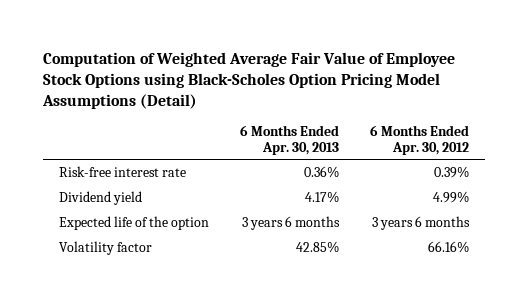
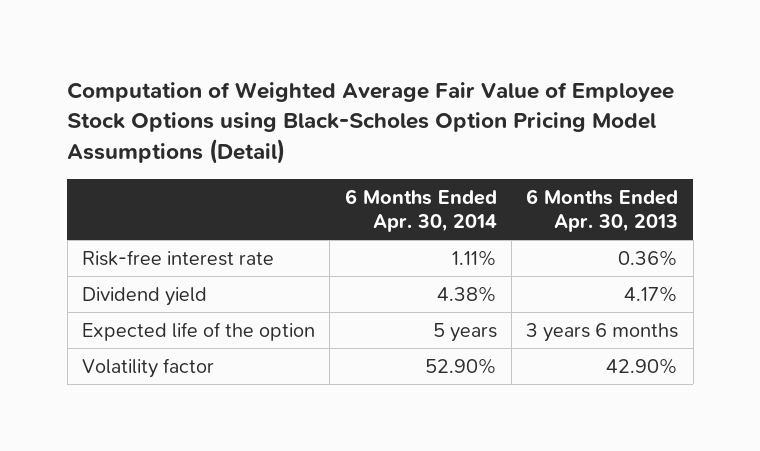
[370,125,470,155] 6 Months Ended Apr. 30, 2012 -> none
none -> [344,188,497,233] 6 Months Ended Apr. 30, 2014
[296,240,340,253] 42.85% -> [606,357,679,374] 42.90%

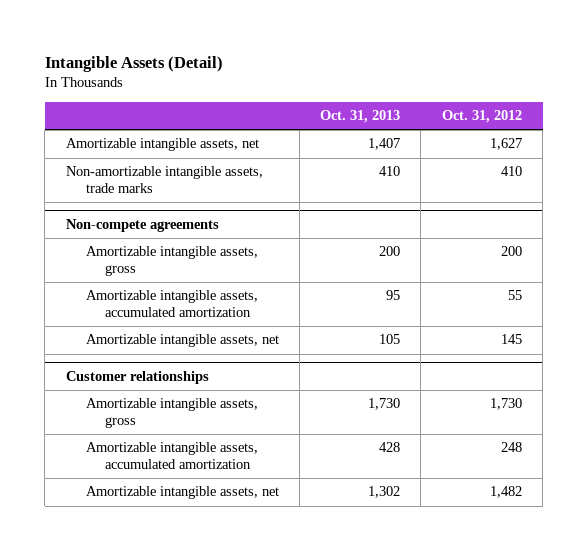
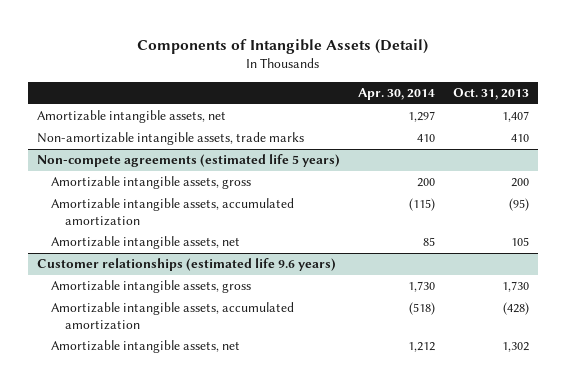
[44,55,223,72] Intangible Assets (Detail) -> [137,38,429,54] Components of Intangible Assets (Detail)
[441,110,522,124] Oct. 31, 2012 -> none
none -> [358,88,436,101] Apr. 30, 2014
[65,218,219,232] Non-compete agreements -> none
none -> [37,154,341,168] Non-compete agreements (estimated life 5 years)
[386,290,401,301] 95 -> [508,198,529,212] (95)
[65,370,209,384] Customer relationships -> none
none -> [37,258,337,272] Customer relationships (estimated life 9.6 years)
[379,442,401,453] 428 -> [502,302,529,316] (428)

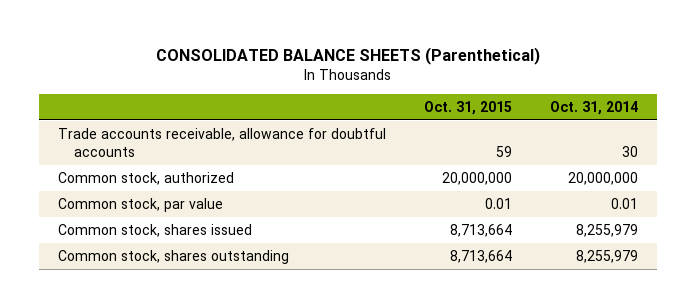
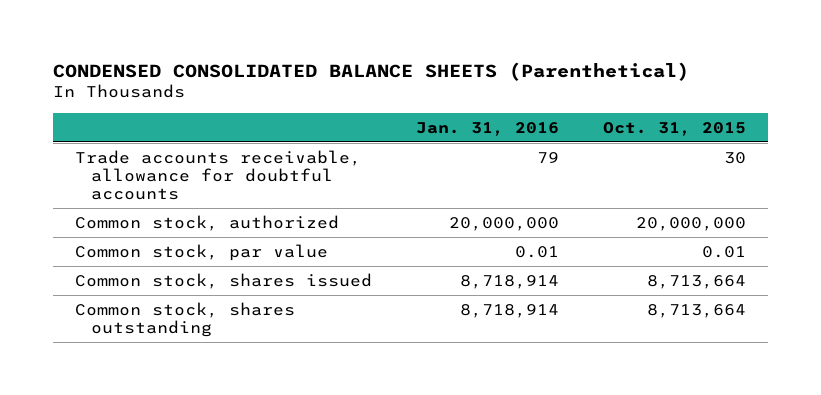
[155,47,540,66] CONSOLIDATED BALANCE SHEETS (Parenthetical) -> [52,61,689,81] CONDENSED CONSOLIDATED BALANCE SHEETS (Parenthetical)
[549,101,638,116] Oct. 31, 2014 -> none
none -> [415,121,559,136] Jan. 31, 2016
[495,146,512,158] 59 -> [723,151,746,164] 30

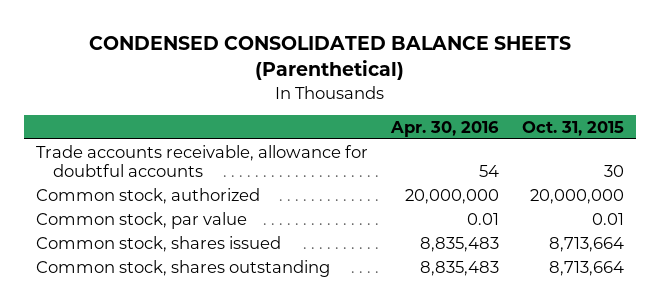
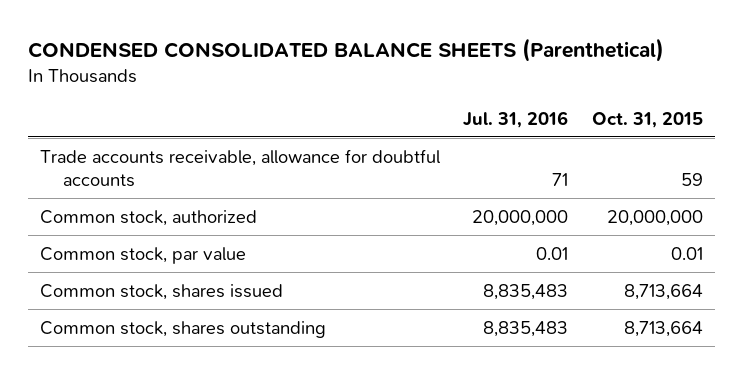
[390,120,500,137] Apr. 30, 2016 -> none
none -> [463,110,569,128] Jul. 31, 2016
[604,165,625,178] 30 -> [680,172,703,186] 59

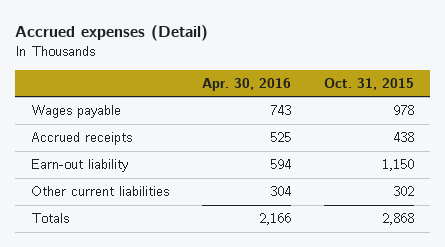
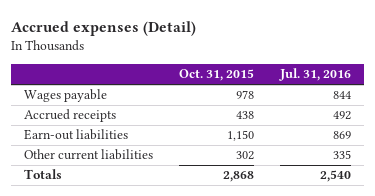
[201,77,291,91] Apr. 30, 2016 -> none
none -> [278,68,351,82] Jul. 31, 2016
[31,159,129,173] Earn-out liability -> [24,129,129,141] Earn-out liabilities

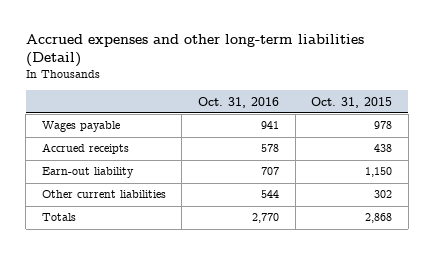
[11,21,197,37] Accrued expenses (Detail) -> [25,34,364,68] Accrued expenses and other long-term liabilities (Detail)
[278,68,351,82] Jul. 31, 2016 -> none
none -> [198,96,280,108] Oct. 31, 2016
[24,129,129,141] Earn-out liabilities -> [41,167,134,179] Earn-out liability

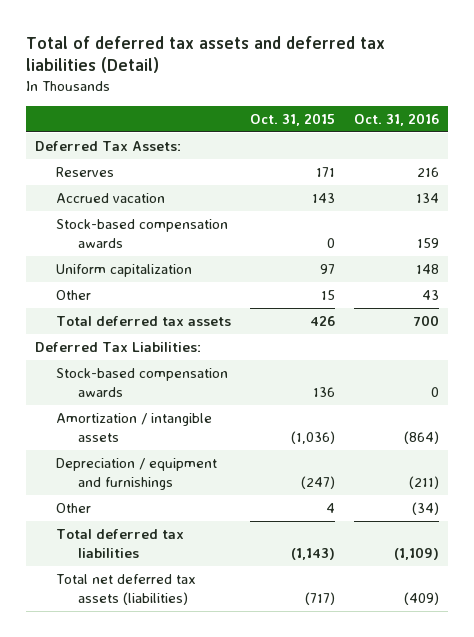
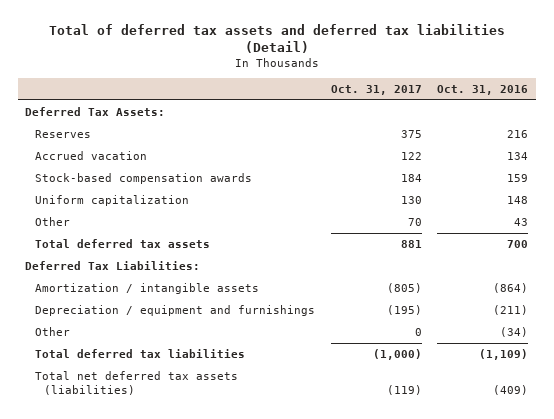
[249,112,335,126] Oct. 31, 2015 -> none
none -> [330,84,422,95] Oct. 31, 2017
[56,367,229,397] Stock-based compensation awards -> none

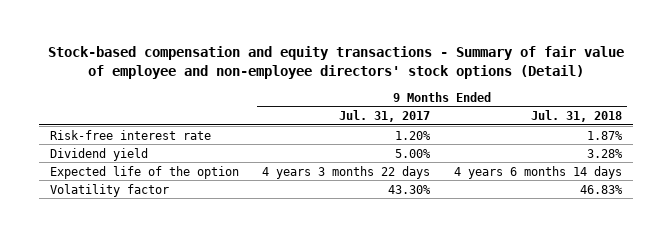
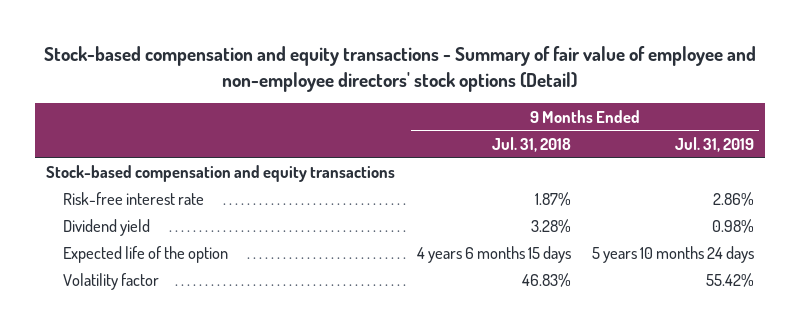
[339,110,431,123] Jul. 31, 2017 -> none
none -> [674,136,754,152] Jul. 31, 2019
none -> [46,164,396,182] Stock-based compensation and equity transactions
[453,165,622,179] 4 years 6 months 14 days -> [416,245,571,263] 4 years 6 months 15 days

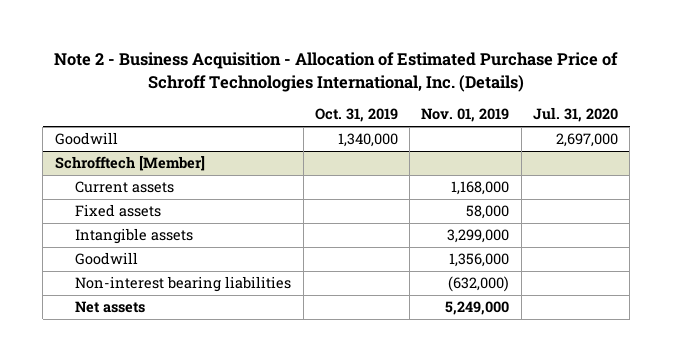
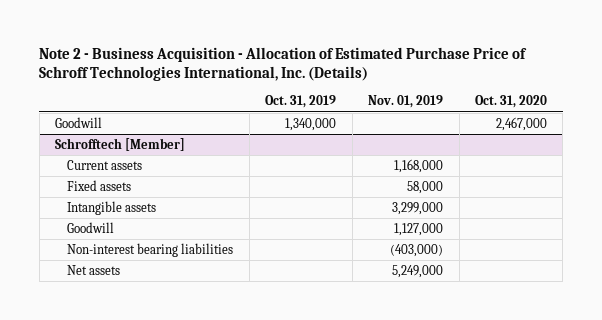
[532,107,618,123] Jul. 31, 2020 -> none
none -> [474,95,547,109] Oct. 31, 2020
[449,253,510,268] 1,356,000 -> [394,222,444,236] 1,127,000
[448,276,510,293] (632,000) -> [390,243,444,257] (403,000)

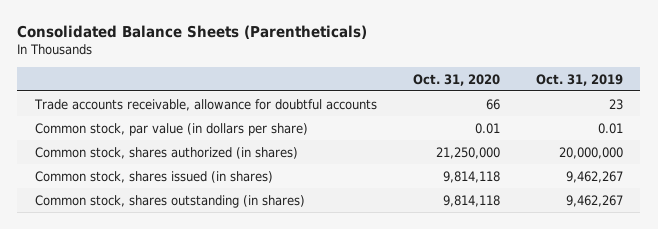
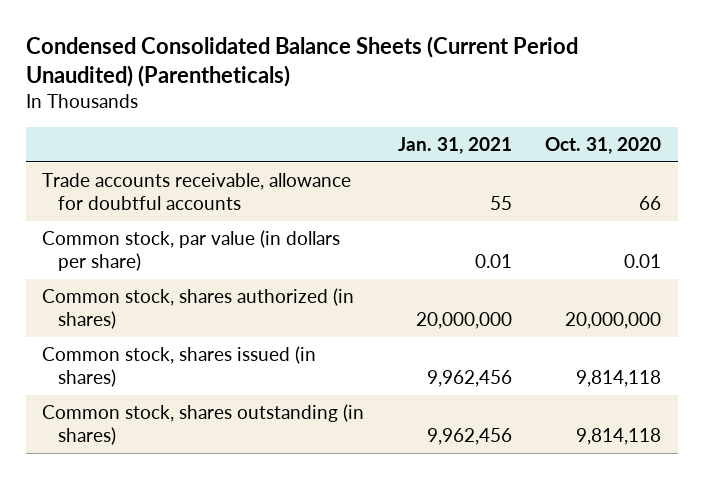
[17,25,368,40] Consolidated Balance Sheets (Parentheticals) -> [25,36,578,88] Condensed Consolidated Balance Sheets (Current Period Unaudited) (Parentheticals)
[535,73,623,86] Oct. 31, 2019 -> none
none -> [397,136,512,154] Jan. 31, 2021
[435,146,500,159] 21,250,000 -> [565,311,662,329] 20,000,000

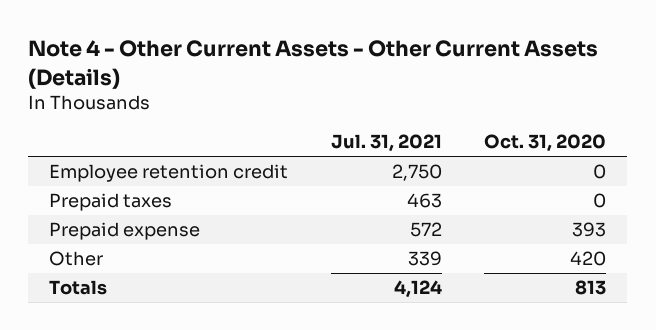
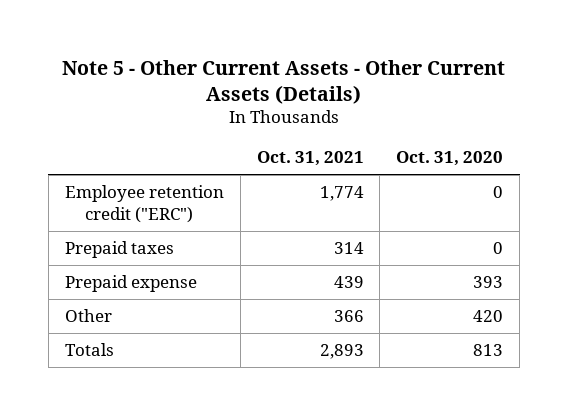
[28,40,599,89] Note 4 - Other Current Assets - Other Current Assets (Details) -> [62,59,506,104] Note 5 - Other Current Assets - Other Current Assets (Details)
[330,134,442,153] Jul. 31, 2021 -> none
none -> [256,151,364,167] Oct. 31, 2021
[49,163,289,182] Employee retention credit -> [64,185,224,223] Employee retention credit ("ERC")

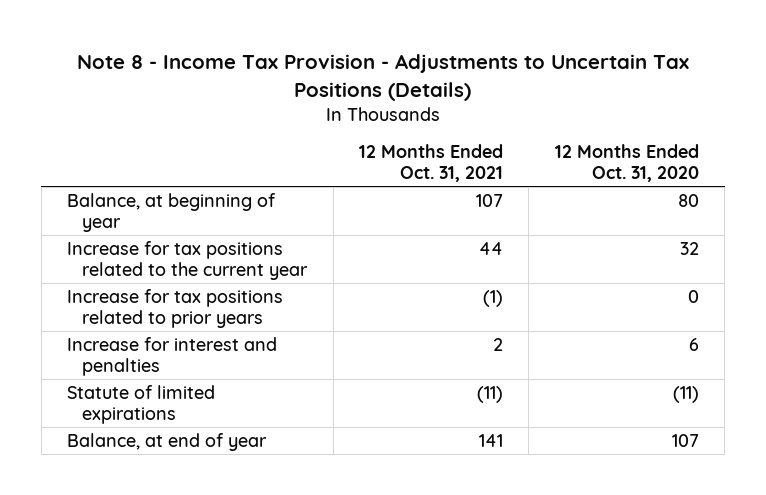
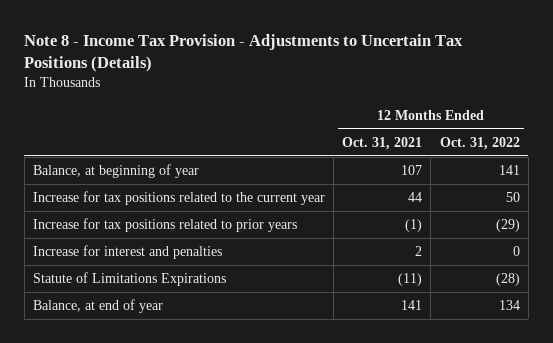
[554,144,699,183] 12 Months Ended Oct. 31, 2020 -> none
none -> [439,136,520,150] Oct. 31, 2022
[67,384,216,424] Statute of limited expirations -> [32,272,226,287] Statute of Limitations Expirations

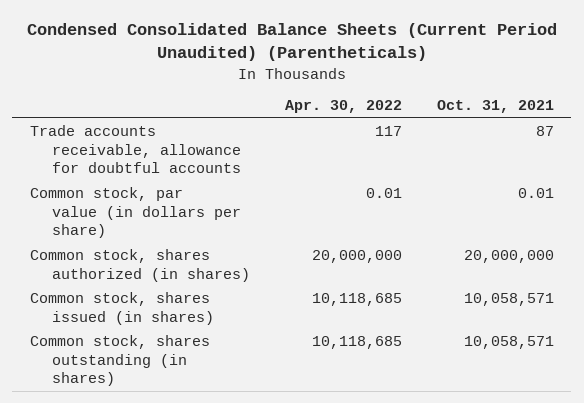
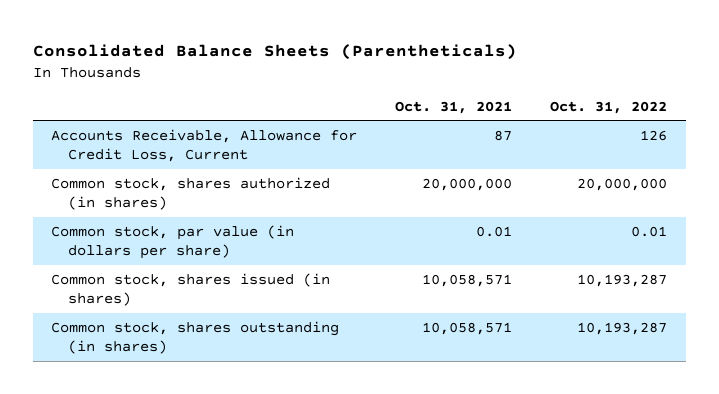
[26,23,557,62] Condensed Consolidated Balance Sheets (Current Period Unaudited) (Parentheticals) -> [32,44,517,61] Consolidated Balance Sheets (Parentheticals)
[284,100,402,114] Apr. 30, 2022 -> none
none -> [550,100,668,114] Oct. 31, 2022
[29,125,241,174] Trade accounts receivable, allowance for doubtful accounts -> [51,128,358,163] Accounts Receivable, Allowance for Credit Loss, Current
[29,187,241,239] Common stock, par value (in dollars per share) -> [51,224,295,260] Common stock, par value (in dollars per share)

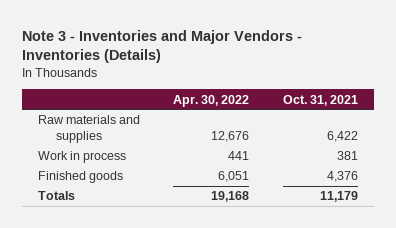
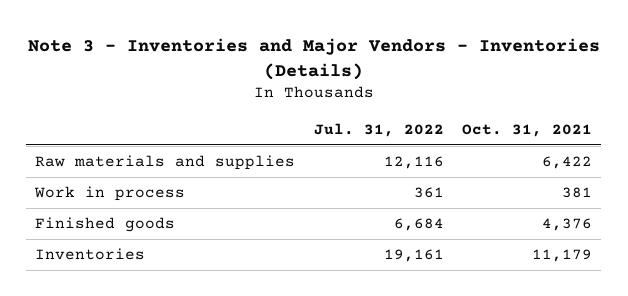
[173,94,250,107] Apr. 30, 2022 -> none
none -> [313,122,444,137] Jul. 31, 2022
[38,191,76,201] Totals -> [35,248,146,261] Inventories

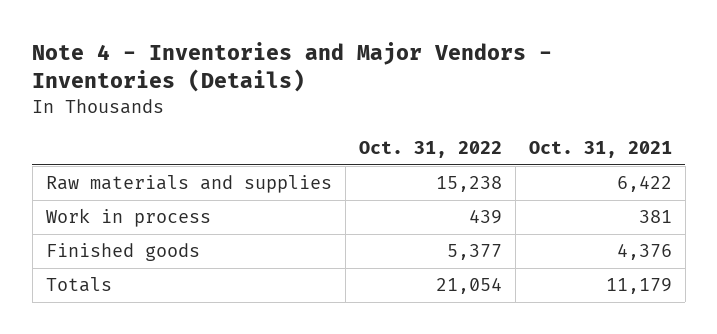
[27,38,600,80] Note 3 - Inventories and Major Vendors - Inventories (Details) -> [32,42,553,93] Note 4 - Inventories and Major Vendors - Inventories (Details)
[313,122,444,137] Jul. 31, 2022 -> none
none -> [358,141,502,159] Oct. 31, 2022
[35,248,146,261] Inventories -> [45,277,112,293] Totals

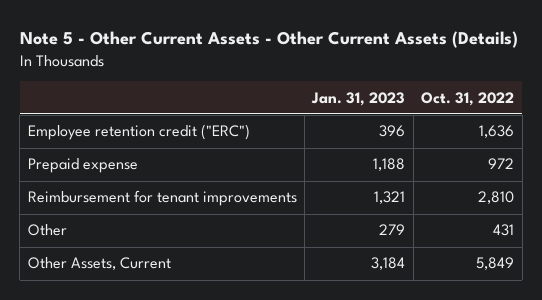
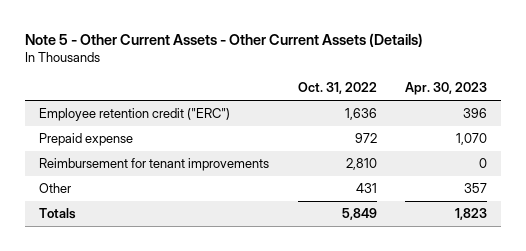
[311,91,406,106] Jan. 31, 2023 -> none
none -> [404,82,487,96] Apr. 30, 2023
[27,257,171,271] Other Assets, Current -> [39,208,77,220] Totals

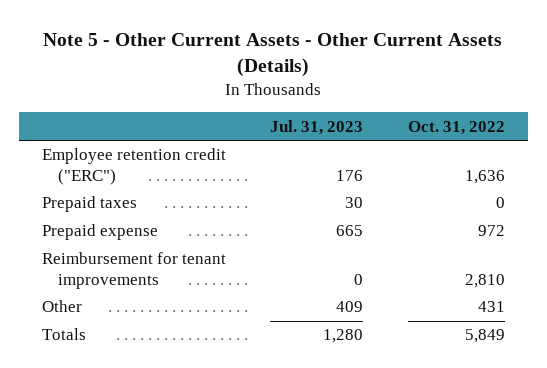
[404,82,487,96] Apr. 30, 2023 -> none
none -> [270,119,364,135] Jul. 31, 2023
none -> [41,196,137,213] Prepaid taxes

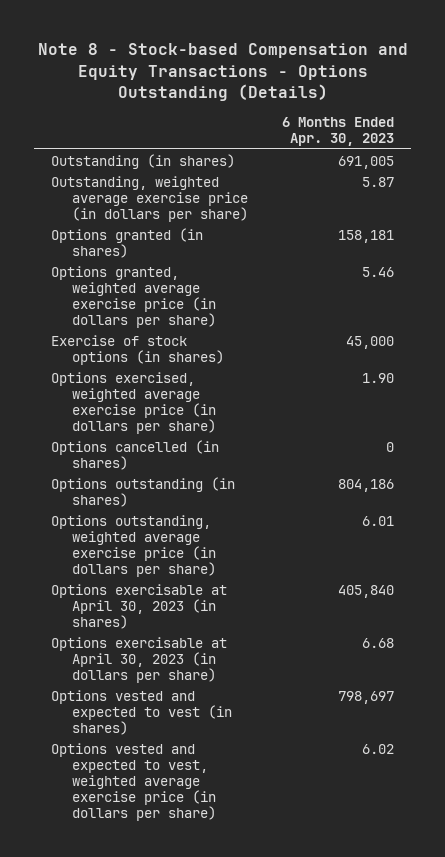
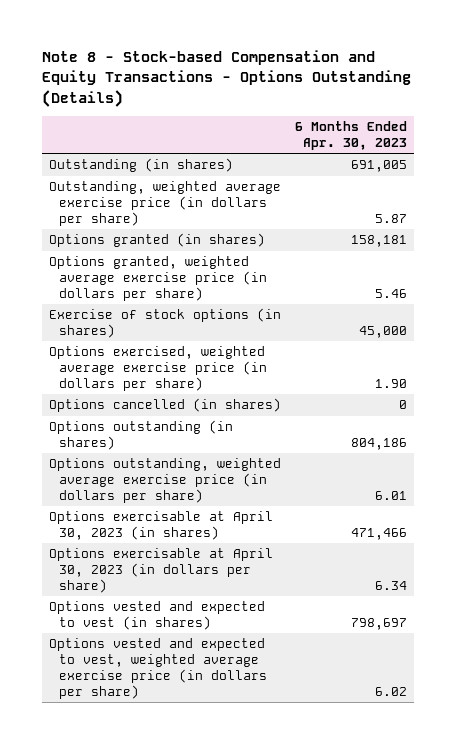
[338,584,395,598] 405,840 -> [350,528,407,541] 471,466
[362,637,395,648] 6.68 -> [374,580,407,590] 6.34

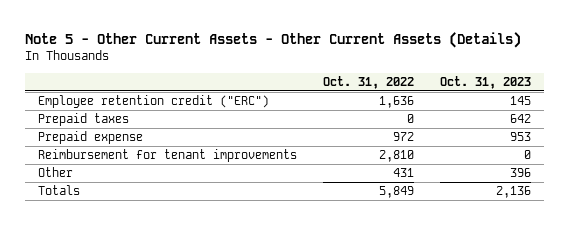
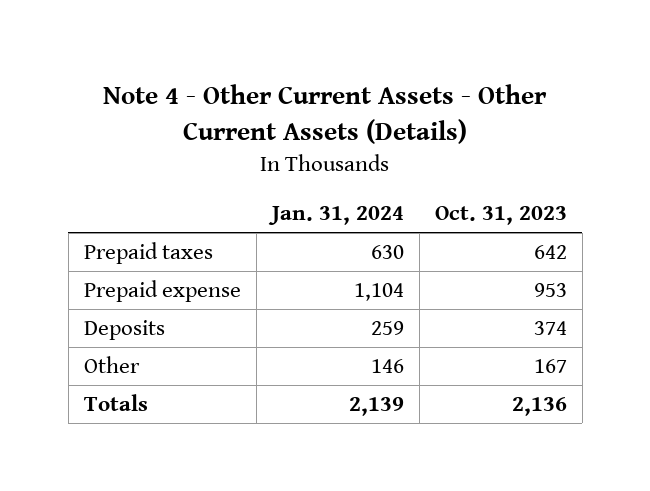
[25,32,522,49] Note 5 - Other Current Assets - Other Current Assets (Details) -> [103,83,548,144] Note 4 - Other Current Assets - Other Current Assets (Details)
[323,75,415,89] Oct. 31, 2022 -> none
none -> [267,206,404,226] Jan. 31, 2024
[38,95,270,109] Employee retention credit ("ERC") -> none
[38,149,298,163] Reimbursement for tenant improvements -> none
none -> [83,320,165,341] Deposits
[510,168,532,178] 396 -> [533,359,567,374] 167

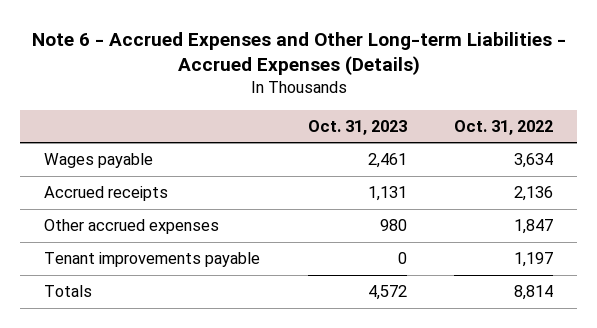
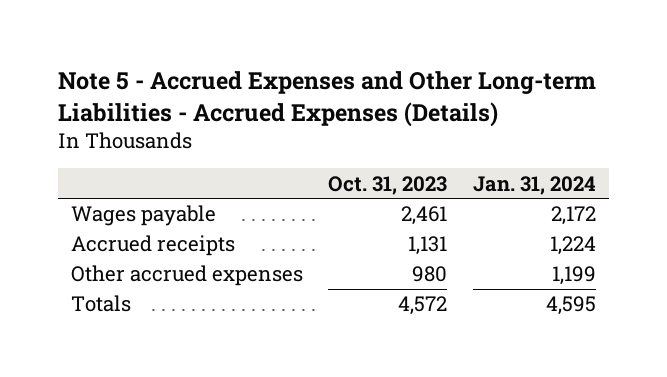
[31,31,566,76] Note 6 - Accrued Expenses and Other Long-term Liabilities - Accrued Expenses (Details) -> [57,71,596,127] Note 5 - Accrued Expenses and Other Long-term Liabilities - Accrued Expenses (Details)
[454,119,554,135] Oct. 31, 2022 -> none
none -> [473,175,597,195] Jan. 31, 2024
[43,252,260,268] Tenant improvements payable -> none

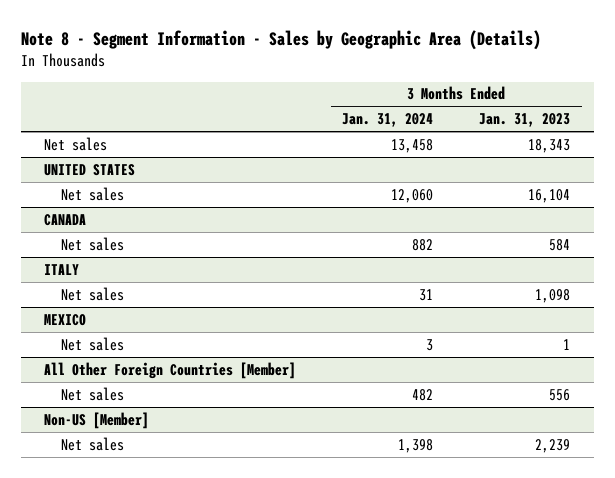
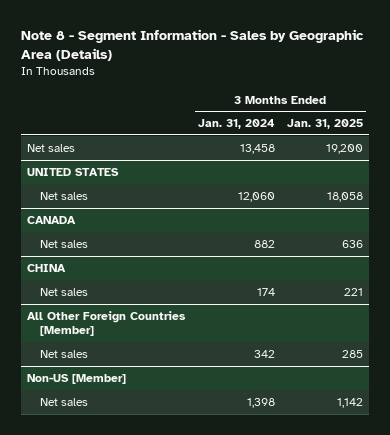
[479,113,571,128] Jan. 31, 2023 -> none
none -> [286,119,363,130] Jan. 31, 2025
[44,263,80,275] ITALY -> none
[44,313,87,326] MEXICO -> none
[60,336,124,351] Net sales -> none
none -> [27,263,67,272] CHINA
[419,288,434,301] 31 -> [256,287,275,296] 174
[412,388,434,401] 482 -> [253,349,275,358] 342

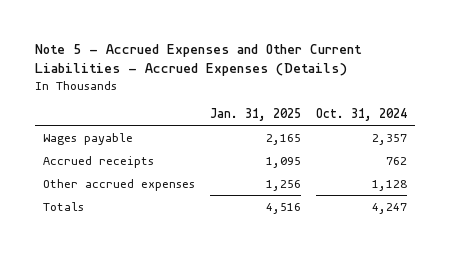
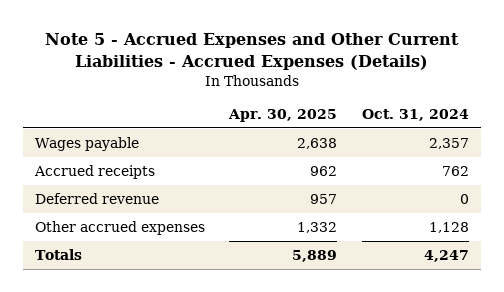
[210,107,302,121] Jan. 31, 2025 -> none
none -> [228,108,338,122] Apr. 30, 2025
none -> [35,193,160,205] Deferred revenue

